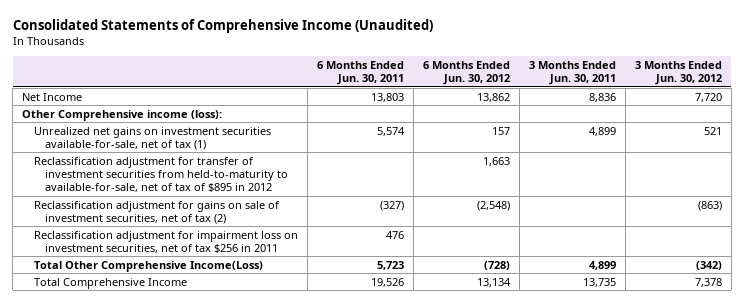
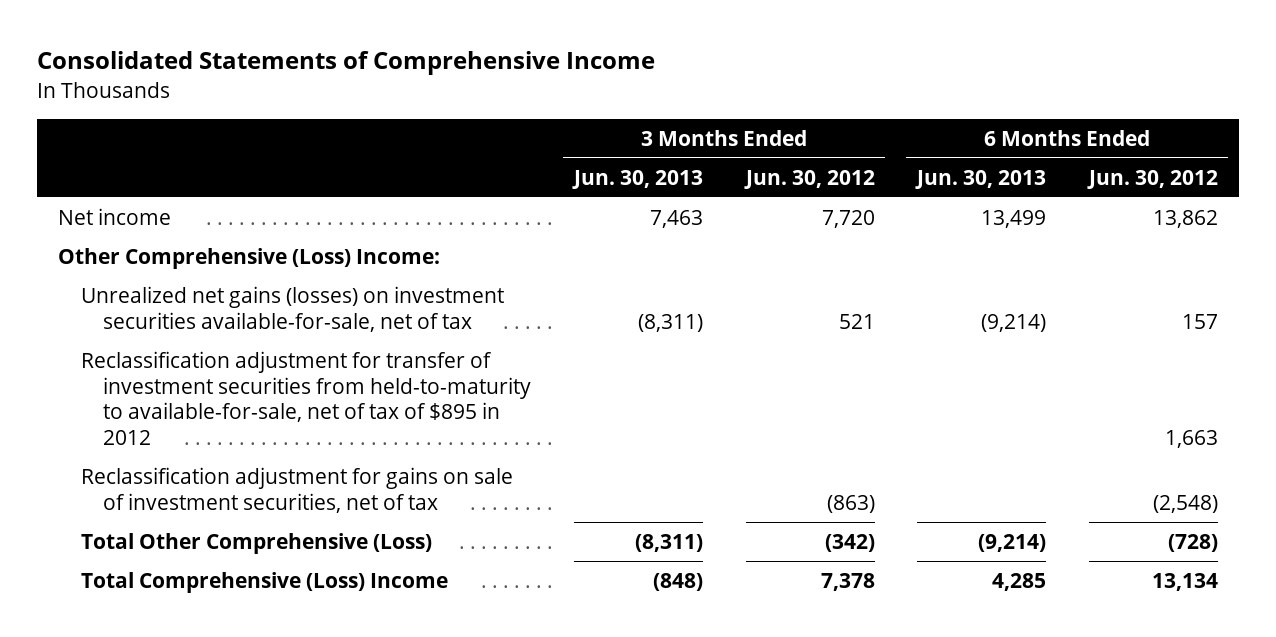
[12,19,433,34] Consolidated Statements of Comprehensive Income (Unaudited) -> [36,51,655,76] Consolidated Statements of Comprehensive Income
[316,61,404,86] 6 Months Ended Jun. 30, 2011 -> none
[528,61,616,86] 3 Months Ended Jun. 30, 2011 -> none
none -> [572,169,704,189] Jun. 30, 2013
none -> [915,169,1047,189] Jun. 30, 2013
[22,92,83,101] Net Income -> [58,207,172,225] Net income
[22,109,223,121] Other Comprehensive income (loss): -> [58,247,441,269] Other Comprehensive (Loss) Income:
[33,126,271,150] Unrealized net gains on investment securities available-for-sale, net of tax (1) -> [80,285,504,332] Unrealized net gains (losses) on investment securities available-for-sale, net of tax
[33,230,298,253] Reclassification adjustment for impairment loss on investment securities, net of tax $256 in 2011 -> none
[33,200,280,224] Reclassification adjustment for gains on sale of investment securities, net of tax (2) -> [80,466,513,513] Reclassification adjustment for gains on sale of investment securities, net of tax
[33,260,263,272] Total Other Comprehensive Income(Loss) -> [80,532,432,554] Total Other Comprehensive (Loss)
[33,277,187,289] Total Comprehensive Income -> [80,571,448,593] Total Comprehensive (Loss) Income

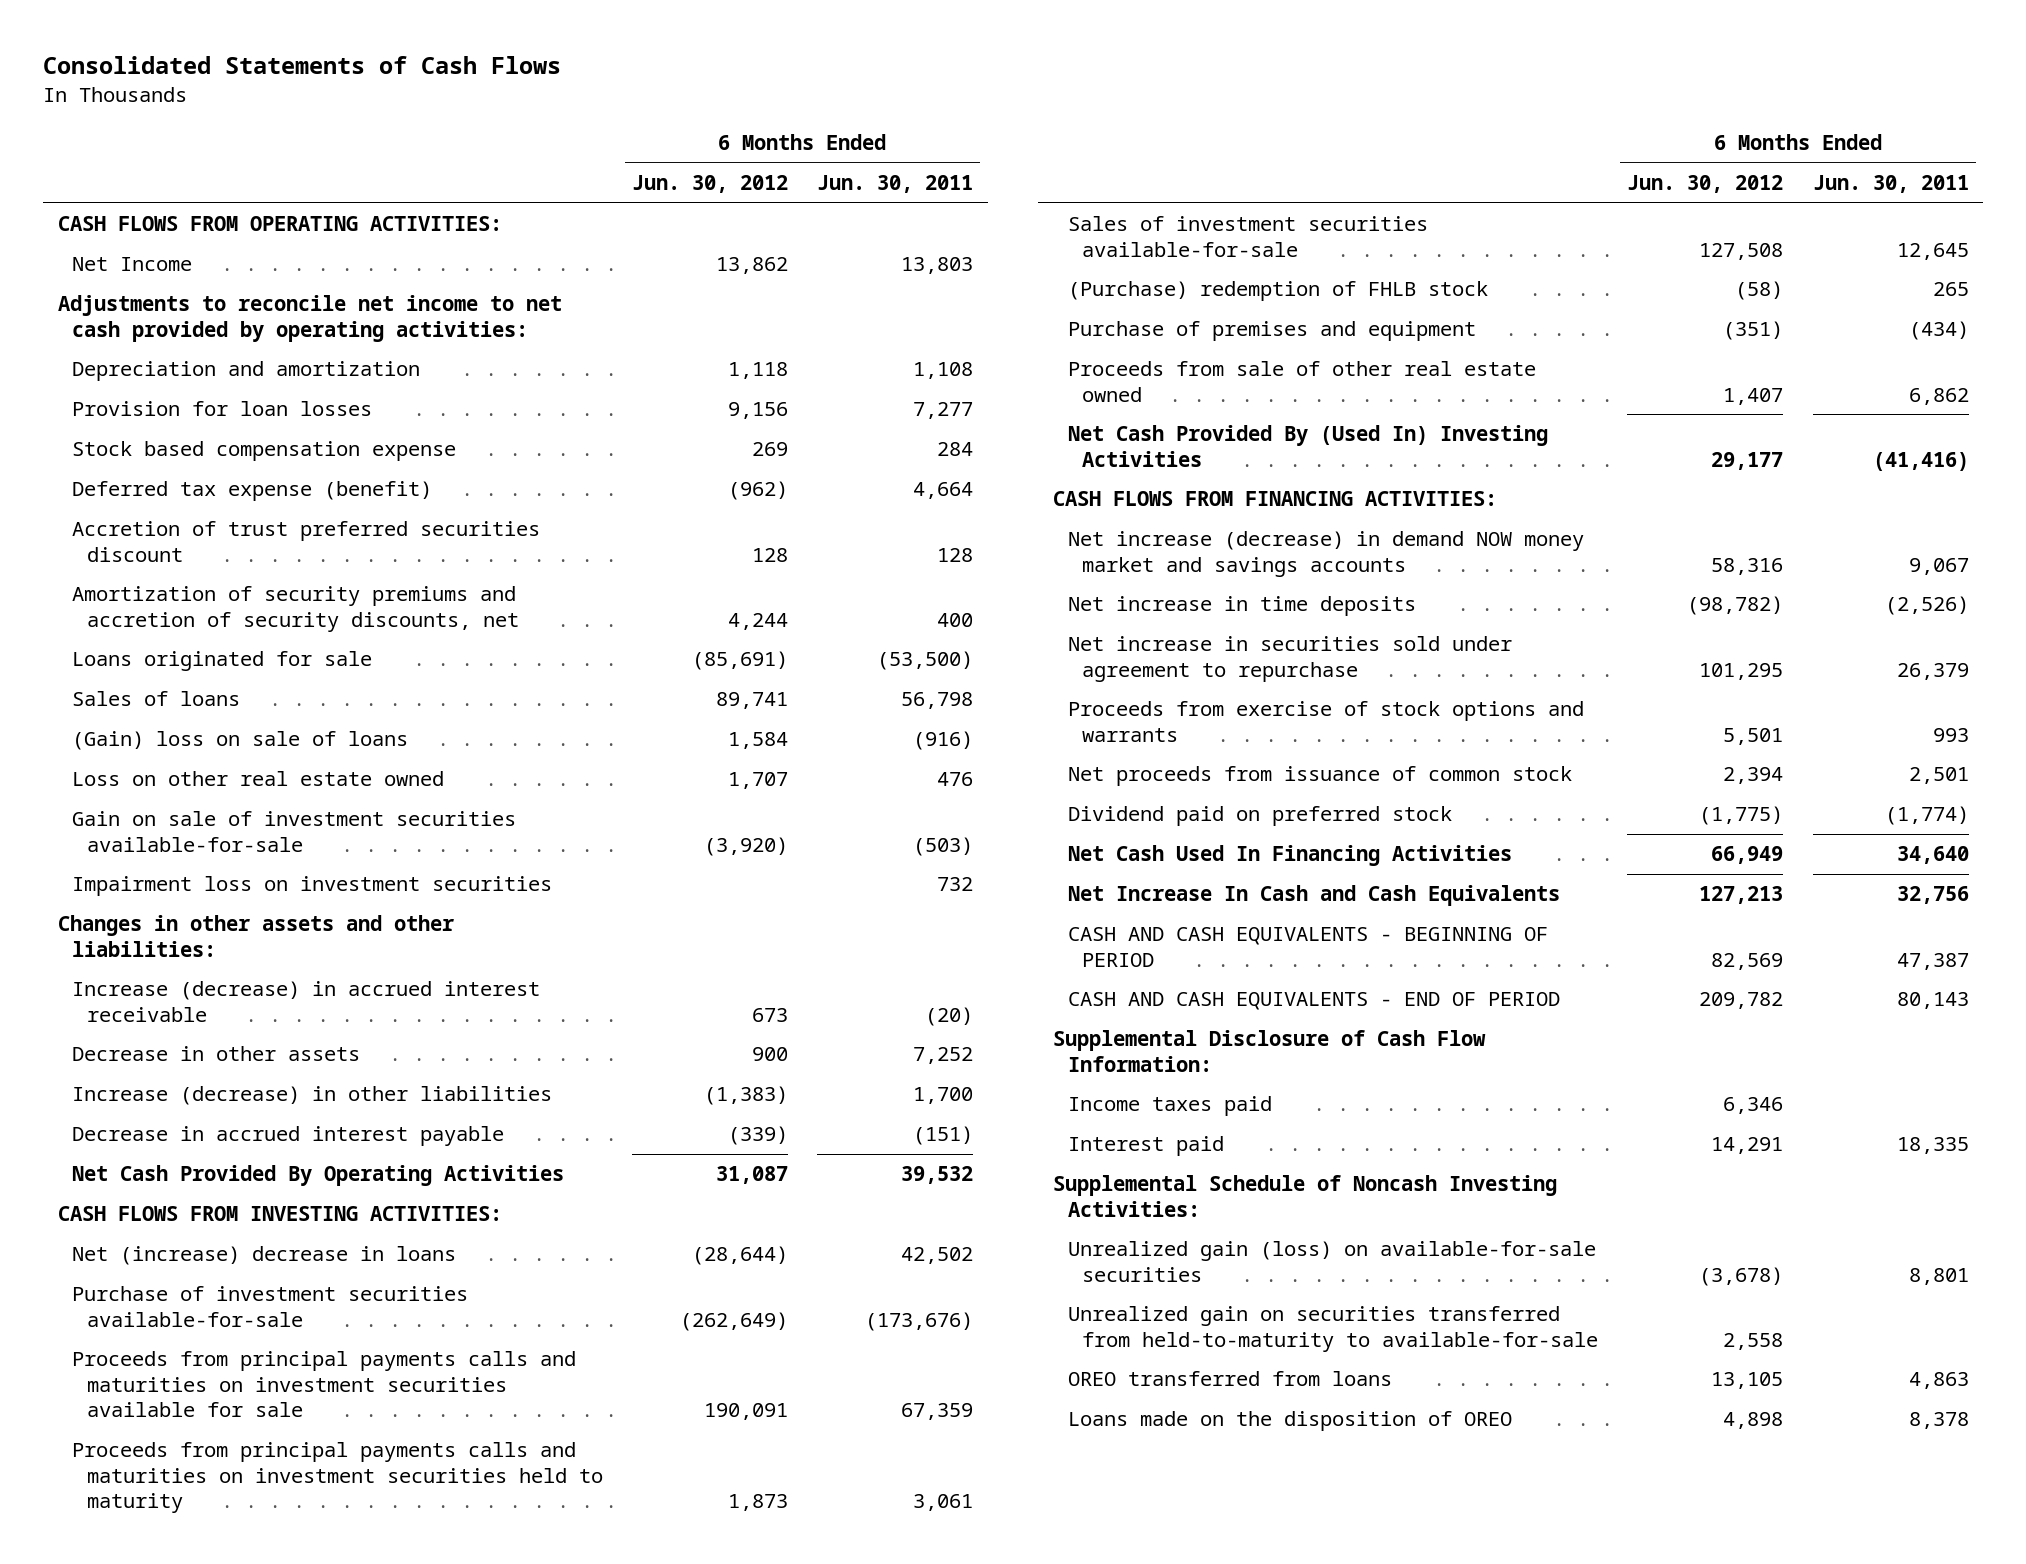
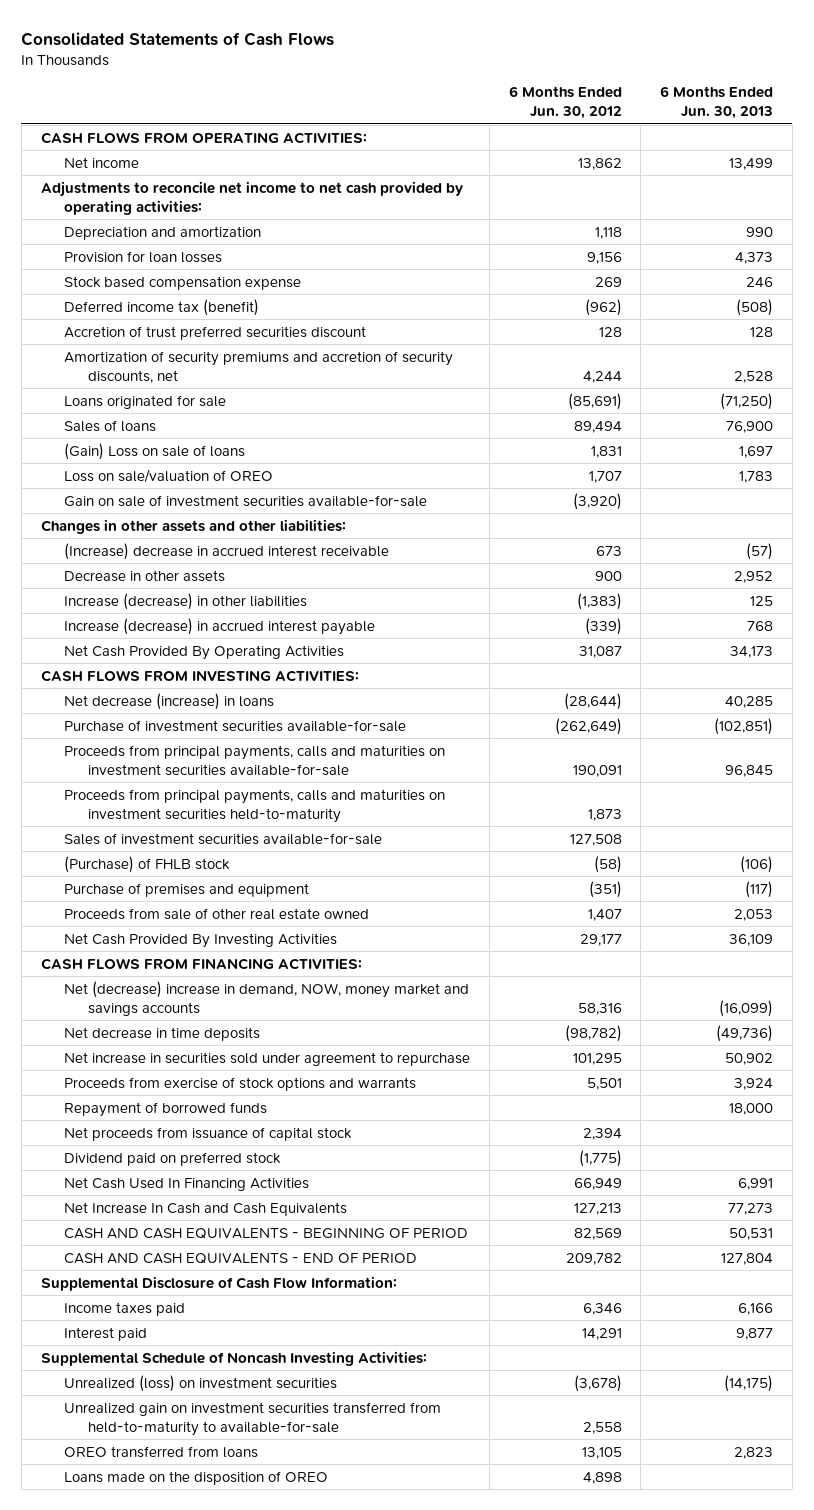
[817,174,974,193] Jun. 30, 2011 -> none
none -> [660,86,774,120] 6 Months Ended Jun. 30, 2013
[72,257,193,272] Net Income -> [64,156,140,168] Net income
[72,481,433,502] Deferred tax expense (benefit) -> [64,298,260,316] Deferred income tax (benefit)
[715,692,788,710] 89,741 -> [573,420,622,433] 89,494
[72,731,409,751] (Gain) loss on sale of loans -> [64,442,246,460] (Gain) Loss on sale of loans
[727,732,788,750] 1,584 -> [590,445,622,458] 1,831
[72,771,445,787] Loss on other real estate owned -> [64,468,274,483] Loss on sale/valuation of OREO
[72,876,553,897] Impairment loss on investment securities -> none
[72,981,541,1022] Increase (decrease) in accrued interest receivable -> [64,542,390,560] (Increase) decrease in accrued interest receivable
[72,1126,505,1147] Decrease in accrued interest payable -> [64,617,376,635] Increase (decrease) in accrued interest payable
[72,1246,457,1266] Net (increase) decrease in loans -> [64,692,275,710] Net decrease (increase) in loans
[72,1351,577,1417] Proceeds from principal payments calls and maturities on investment securities available for sale -> [64,744,446,776] Proceeds from principal payments, calls and maturities on investment securities available-for-sale
[72,1442,603,1513] Proceeds from principal payments calls and maturities on investment securities held to maturity -> [64,788,446,823] Proceeds from principal payments, calls and maturities on investment securities held-to-maturity
[1067,281,1488,302] (Purchase) redemption of FHLB stock -> [64,855,231,873] (Purchase) of FHLB stock
[1067,425,1548,467] Net Cash Provided By (Used In) Investing Activities -> [64,932,338,948] Net Cash Provided By Investing Activities
[1067,531,1584,577] Net increase (decrease) in demand NOW money market and savings accounts -> [64,980,470,1016] Net (decrease) increase in demand, NOW, money market and savings accounts
[1067,596,1416,617] Net increase in time deposits -> [64,1026,261,1041] Net decrease in time deposits
none -> [64,1101,268,1117] Repayment of borrowed funds
[1067,766,1572,787] Net proceeds from issuance of common stock -> [64,1126,353,1141] Net proceeds from issuance of capital stock
[1067,1241,1596,1282] Unrealized gain (loss) on available-for-sale securities -> [64,1374,338,1392] Unrealized (loss) on investment securities
[1067,1306,1599,1352] Unrealized gain on securities transferred from held-to-maturity to available-for-sale -> [64,1401,442,1436] Unrealized gain on investment securities transferred from held-to-maturity to available-for-sale

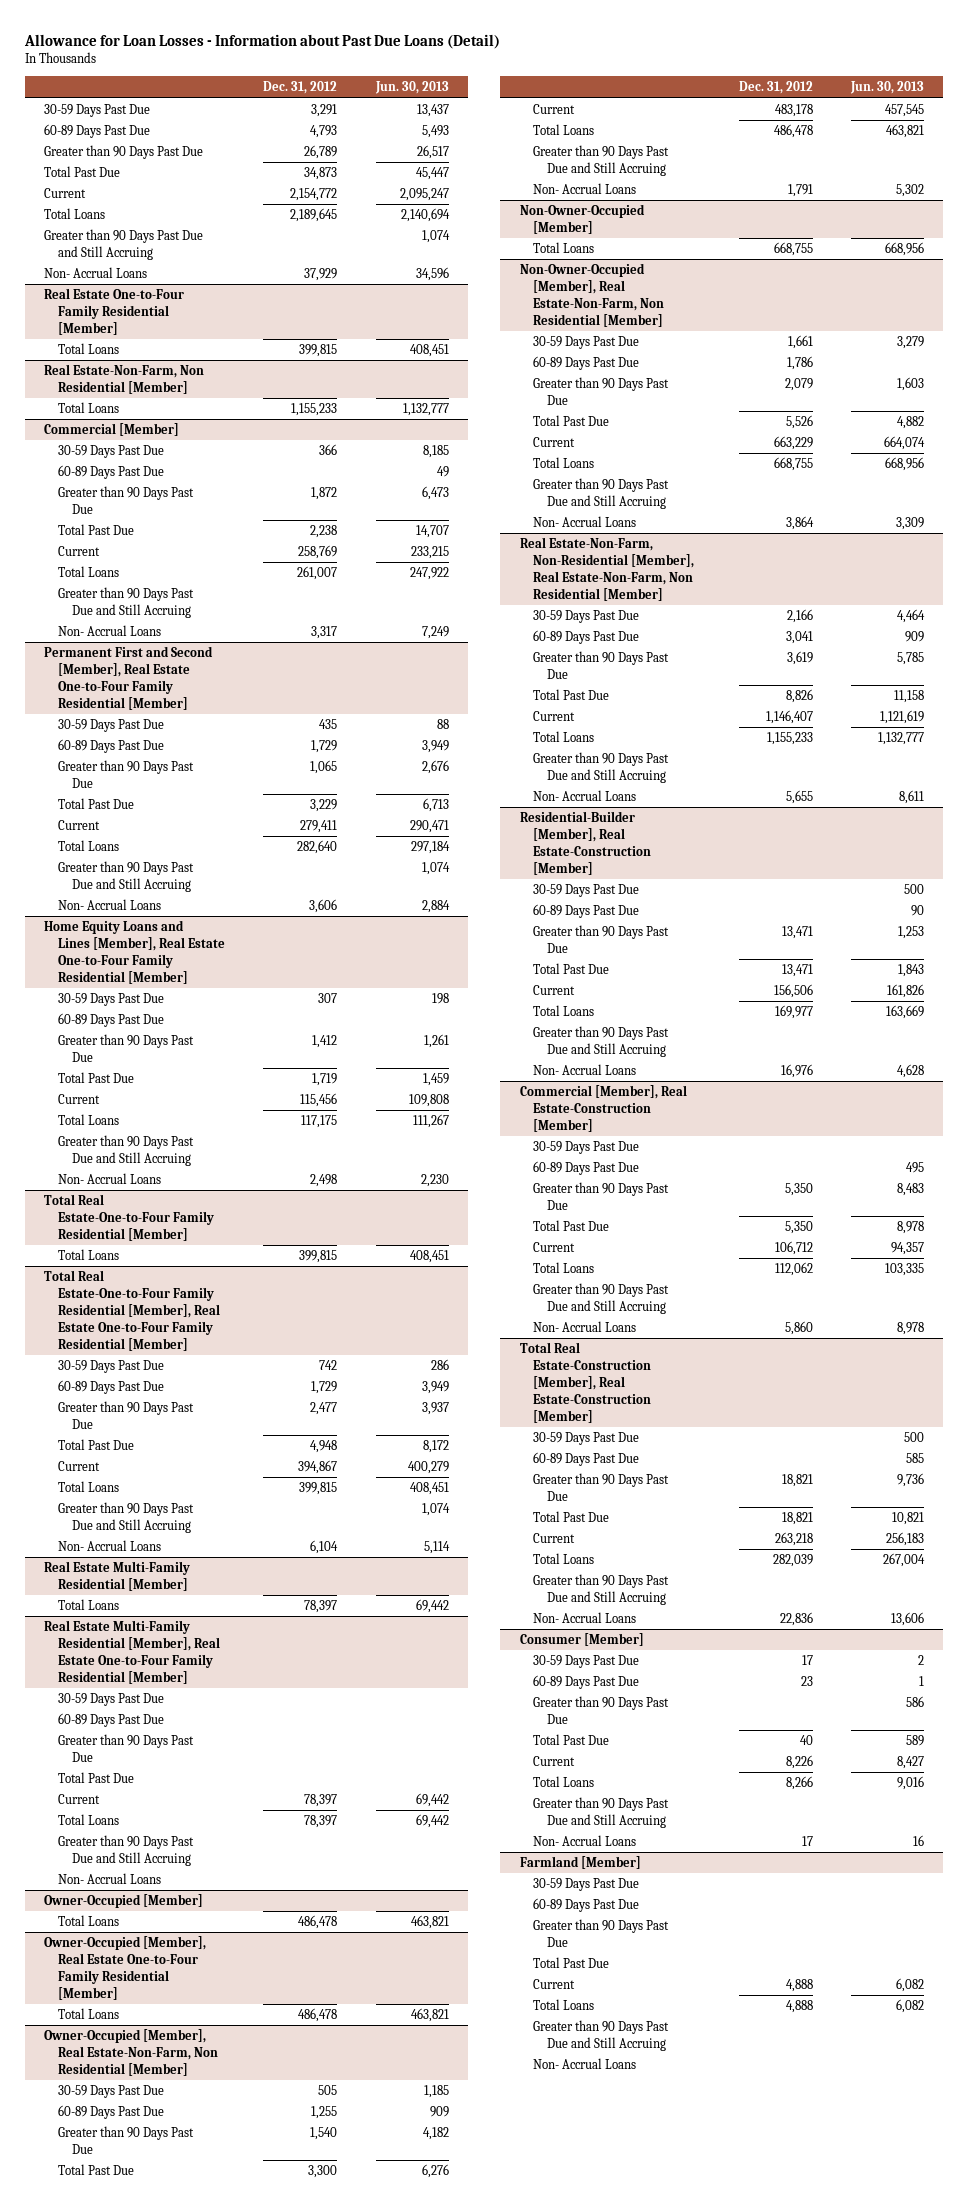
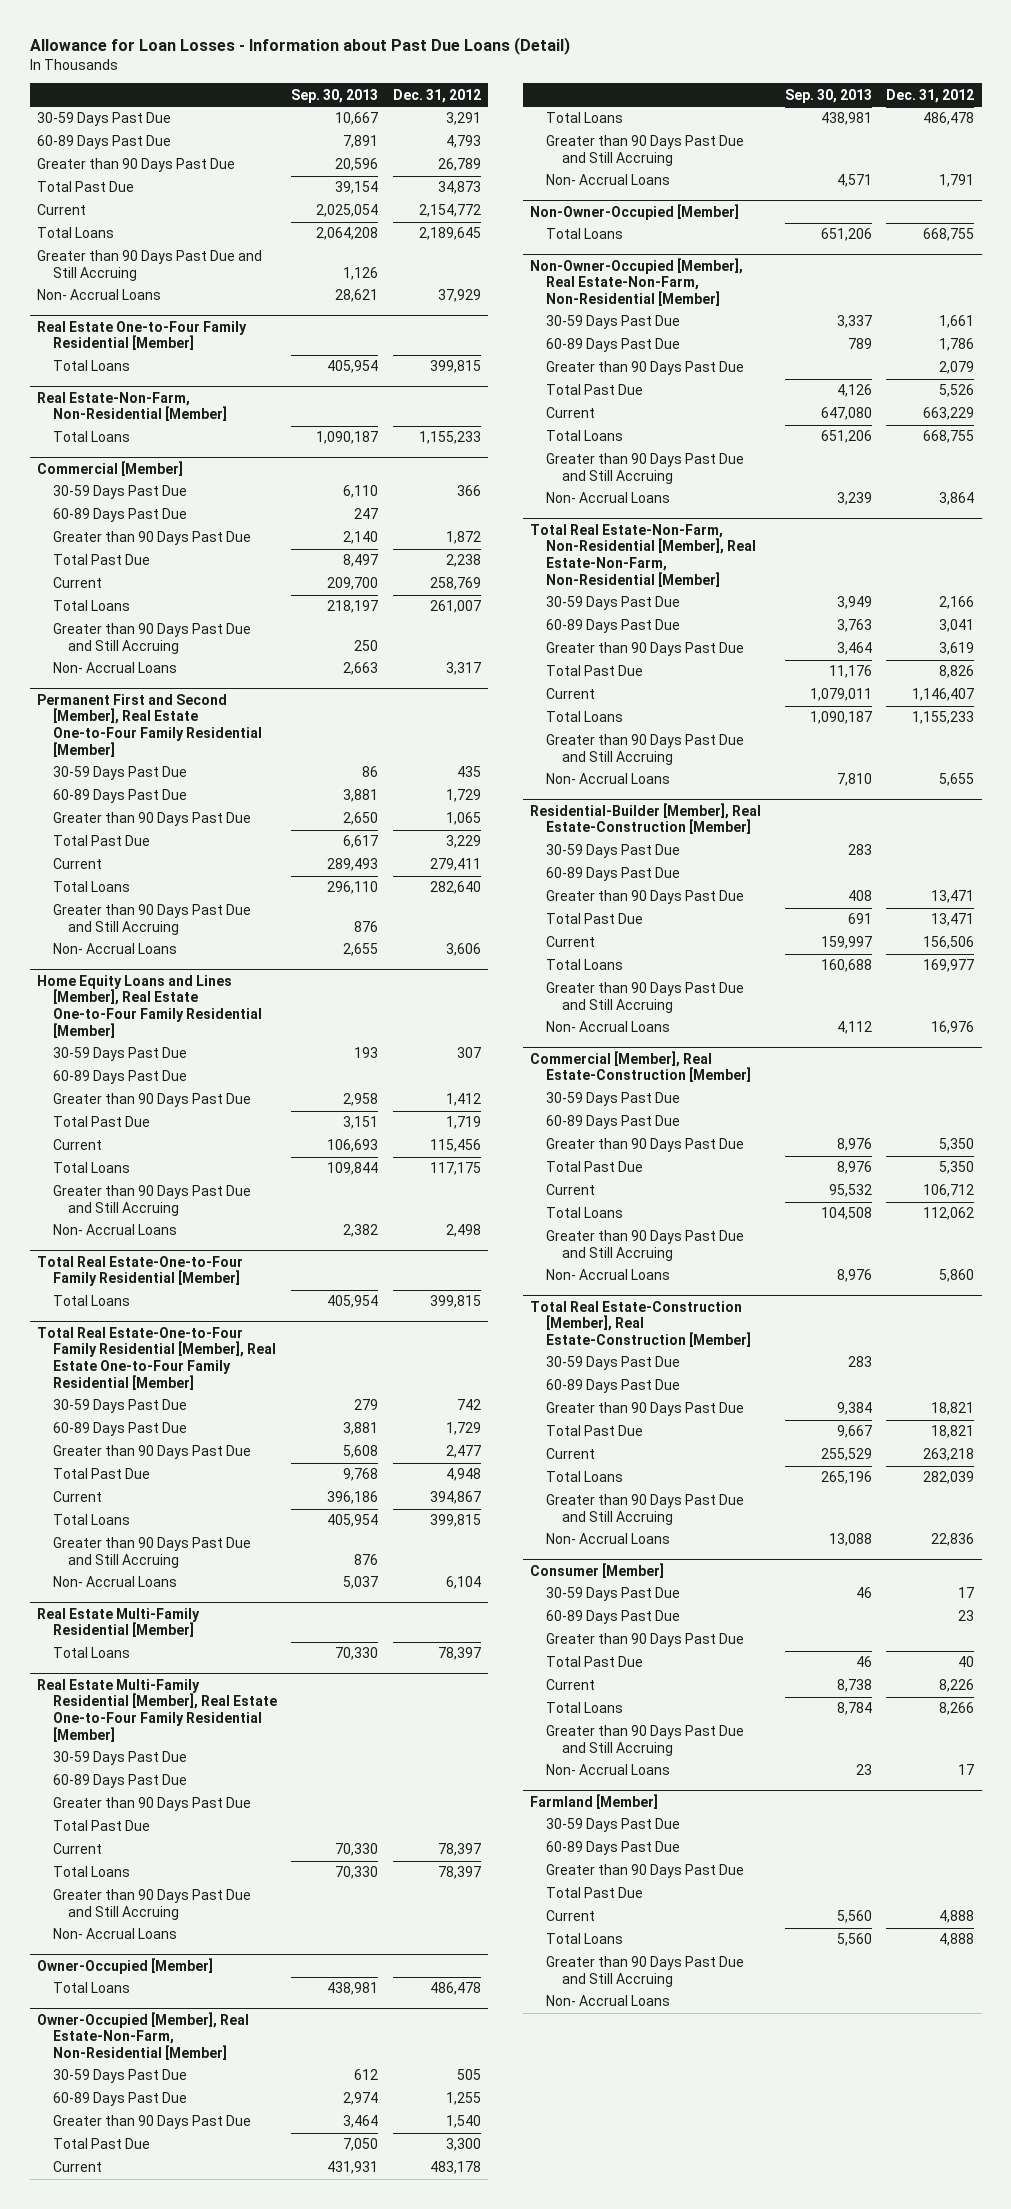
[374,81,449,95] Jun. 30, 2013 -> none
none -> [291,88,379,103] Sep. 30, 2013
[44,364,205,395] Real Estate-Non-Farm, Non Residential [Member] -> [36,391,227,422] Real Estate-Non-Farm, Non-Residential [Member]
[44,1936,207,2001] Owner-Occupied [Member], Real Estate One-to-Four Family Residential [Member] -> none
[58,2008,120,2020] Total Loans -> none
[44,2029,219,2077] Owner-Occupied [Member], Real Estate-Non-Farm, Non Residential [Member] -> [36,2011,249,2061] Owner-Occupied [Member], Real Estate-Non-Farm, Non-Residential [Member]
[519,263,665,328] Non-Owner-Occupied [Member], Real Estate-Non-Farm, Non Residential [Member] -> [530,257,744,307] Non-Owner-Occupied [Member], Real Estate-Non-Farm, Non-Residential [Member]
[519,537,695,602] Real Estate-Non-Farm, Non-Residential [Member], Real Estate-Non-Farm, Non Residential [Member] -> [530,523,756,587] Total Real Estate-Non-Farm, Non-Residential [Member], Real Estate-Non-Farm, Non-Residential [Member]

